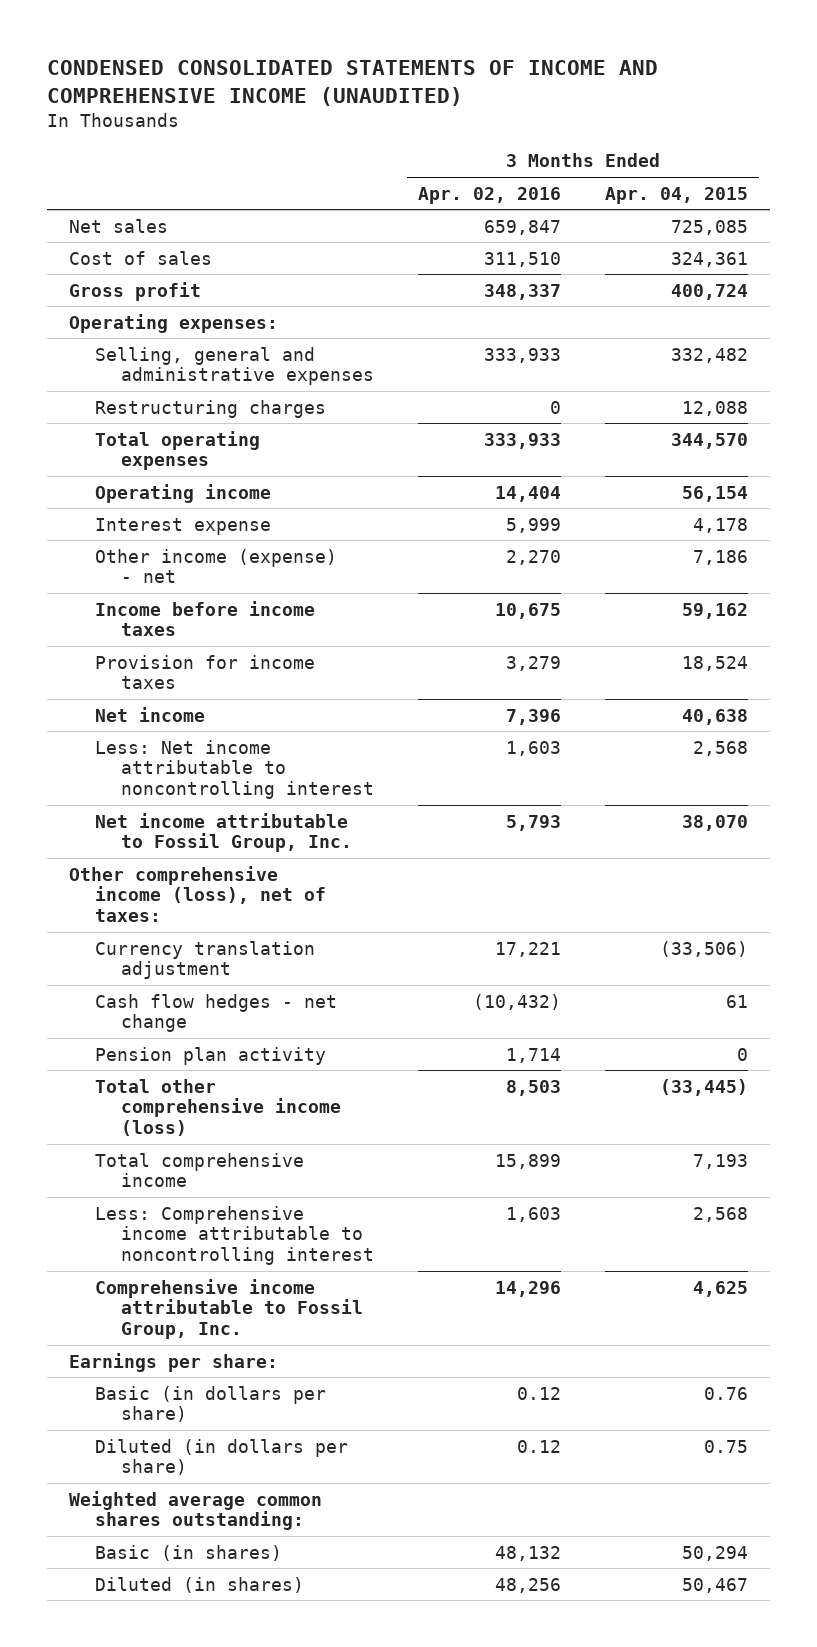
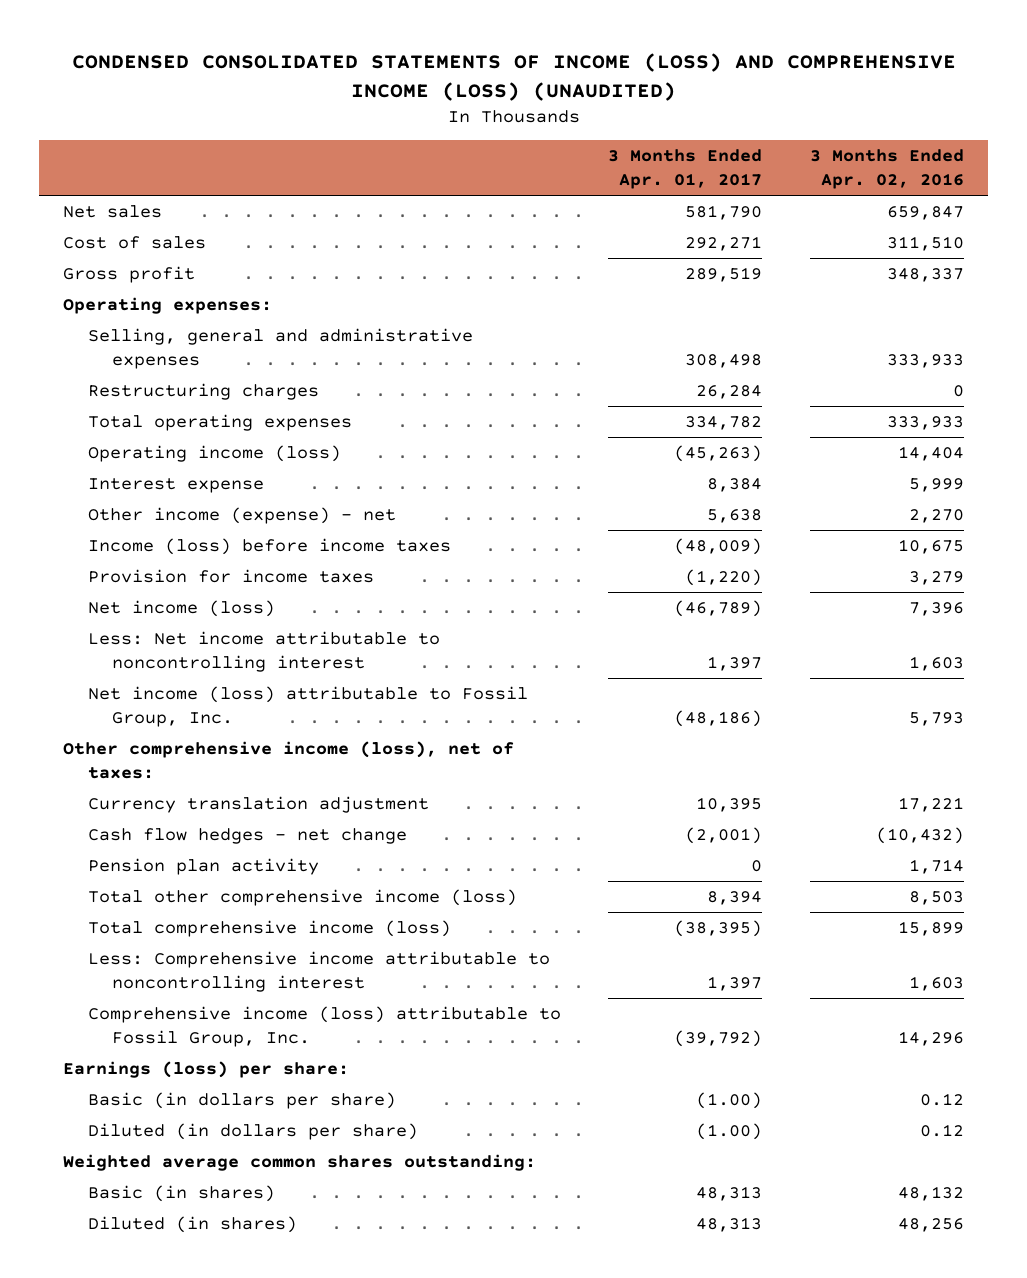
[47,59,659,106] CONDENSED CONSOLIDATED STATEMENTS OF INCOME AND COMPREHENSIVE INCOME (UNAUDITED) -> [71,52,956,101] CONDENSED CONSOLIDATED STATEMENTS OF INCOME (LOSS) AND COMPREHENSIVE INCOME (LOSS) (UNAUDITED)
[604,186,748,204] Apr. 04, 2015 -> none
none -> [608,149,763,190] 3 Months Ended Apr. 01, 2017
[94,483,271,503] Operating income -> [87,445,341,463] Operating income (loss)
[94,600,315,637] Income before income taxes -> [87,538,451,556] Income (loss) before income taxes
[94,706,205,722] Net income -> [87,600,275,618] Net income (loss)
[94,812,352,853] Net income attributable to Fossil Group, Inc. -> [87,686,528,728] Net income (loss) attributable to Fossil Group, Inc.
[94,1152,304,1188] Total comprehensive income -> [87,920,451,938] Total comprehensive income (loss)
[94,1278,363,1340] Comprehensive income attributable to Fossil Group, Inc. -> [87,1006,561,1048] Comprehensive income (loss) attributable to Fossil Group, Inc.
[69,1352,279,1372] Earnings per share: -> [63,1061,350,1079] Earnings (loss) per share:

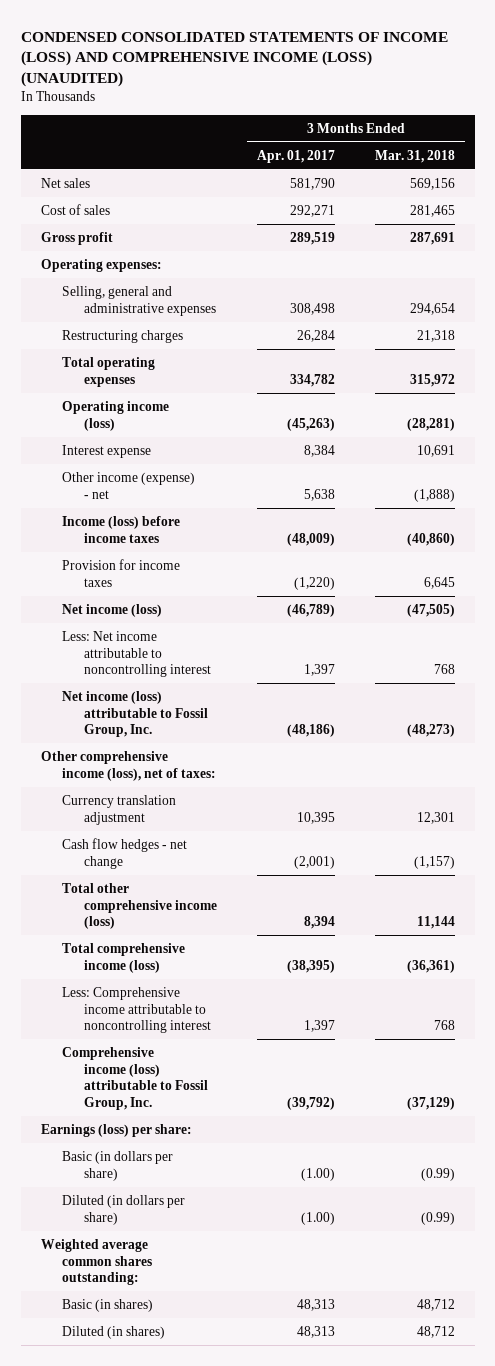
[810,149,965,190] 3 Months Ended Apr. 02, 2016 -> none
none -> [374,149,455,163] Mar. 31, 2018
[87,858,319,876] Pension plan activity -> none

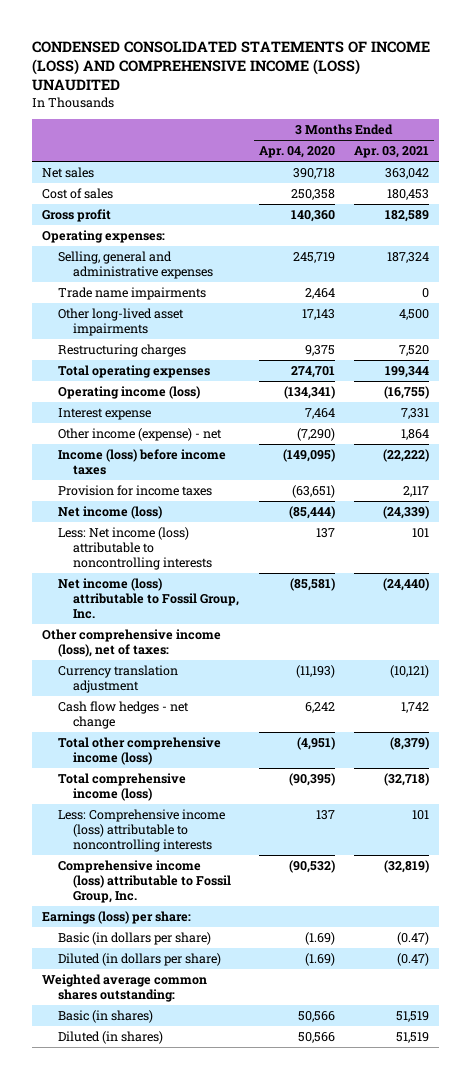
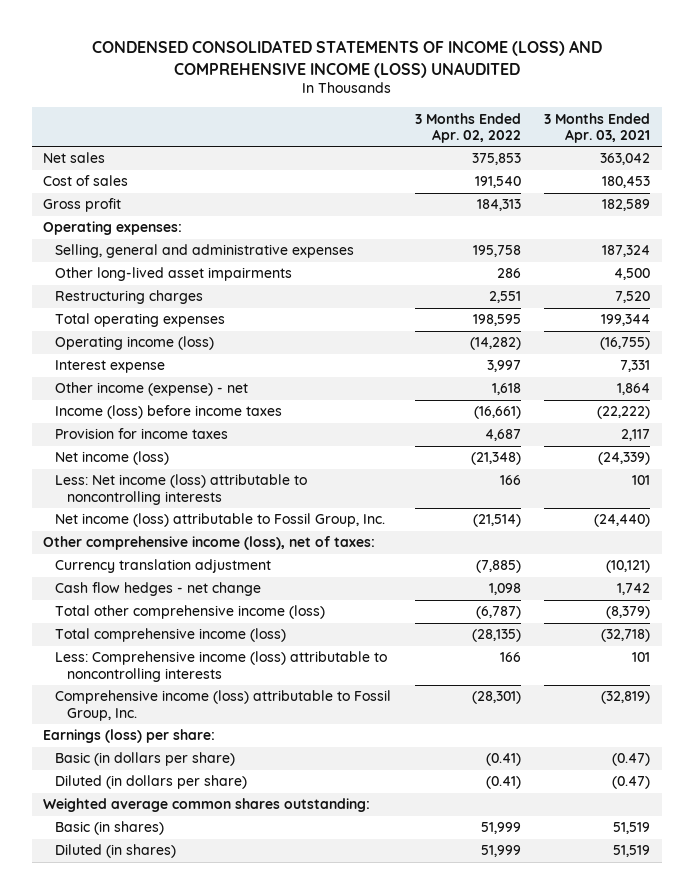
[258,146,335,159] Apr. 04, 2020 -> none
none -> [414,112,521,143] 3 Months Ended Apr. 02, 2022
[57,286,206,300] Trade name impairments -> none

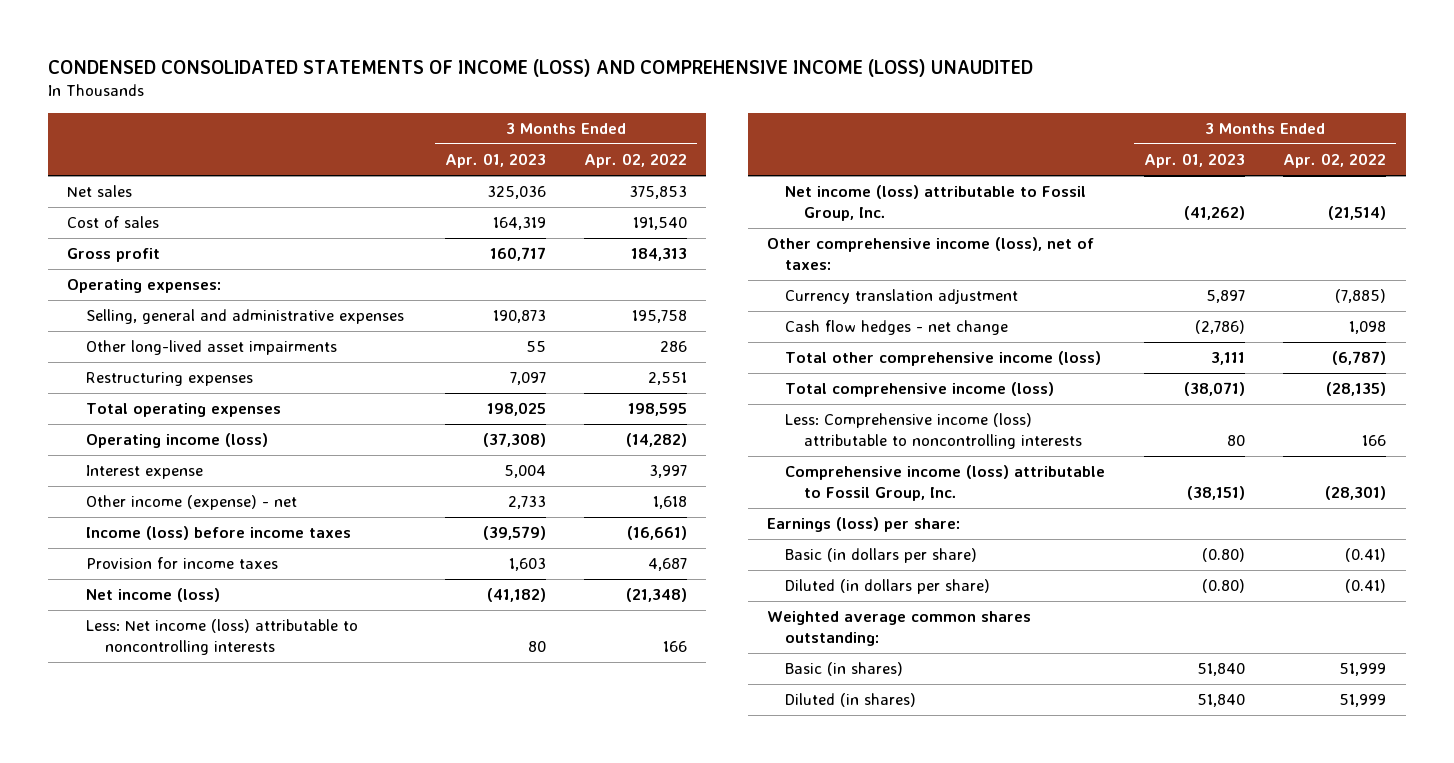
[543,112,650,143] 3 Months Ended Apr. 03, 2021 -> none
none -> [444,153,546,169] Apr. 01, 2023
[55,290,204,305] Restructuring charges -> [85,372,253,387] Restructuring expenses

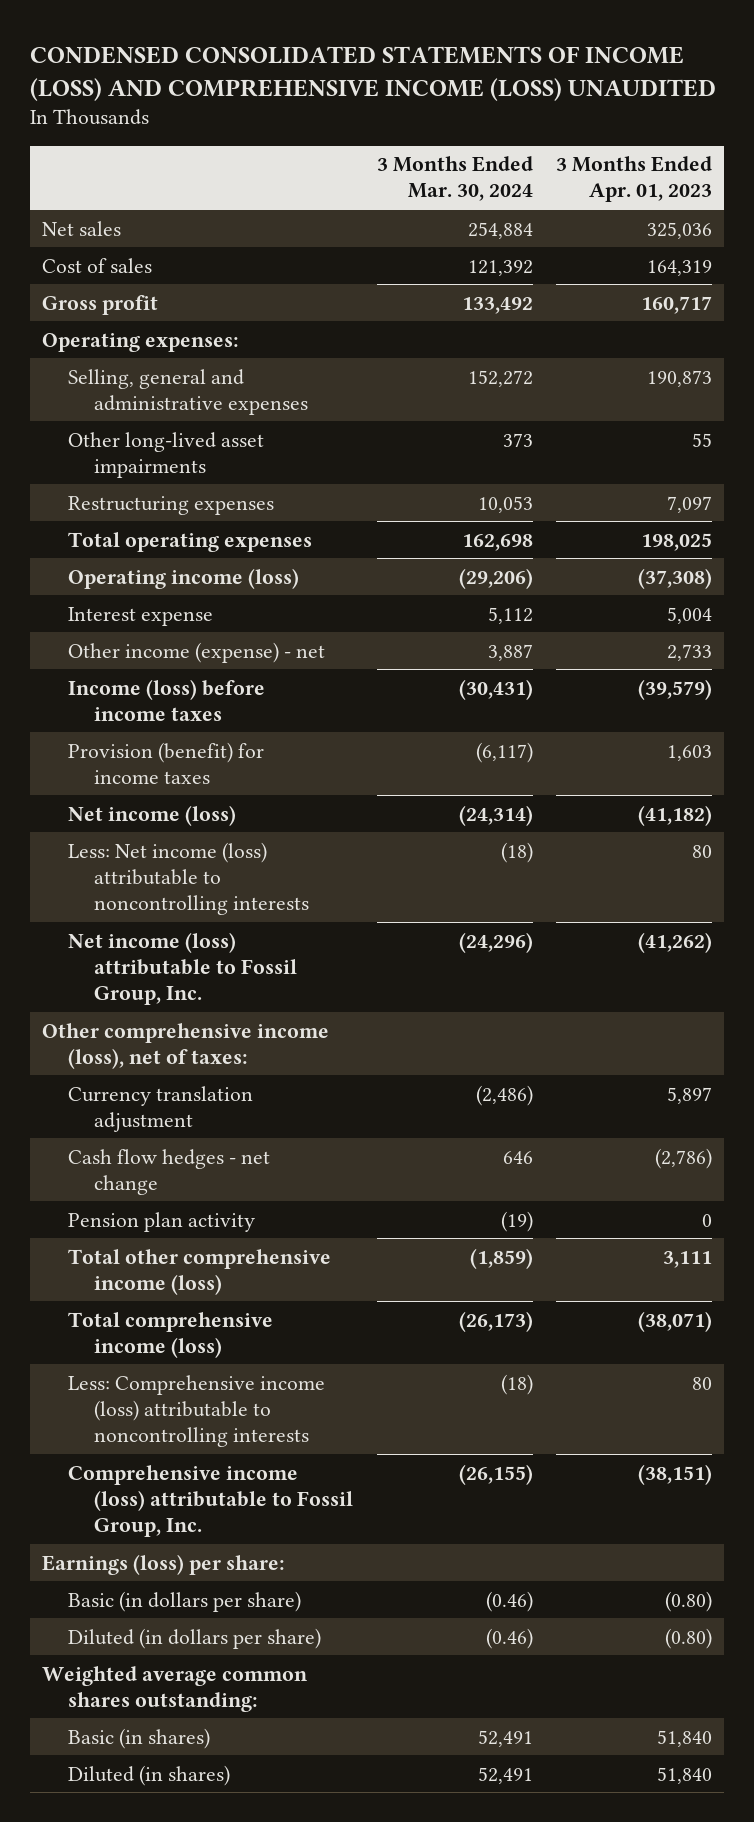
[584,153,688,169] Apr. 02, 2022 -> none
none -> [376,156,533,202] 3 Months Ended Mar. 30, 2024
[85,557,278,570] Provision for income taxes -> [67,741,264,784] Provision (benefit) for income taxes
none -> [67,1211,255,1232] Pension plan activity

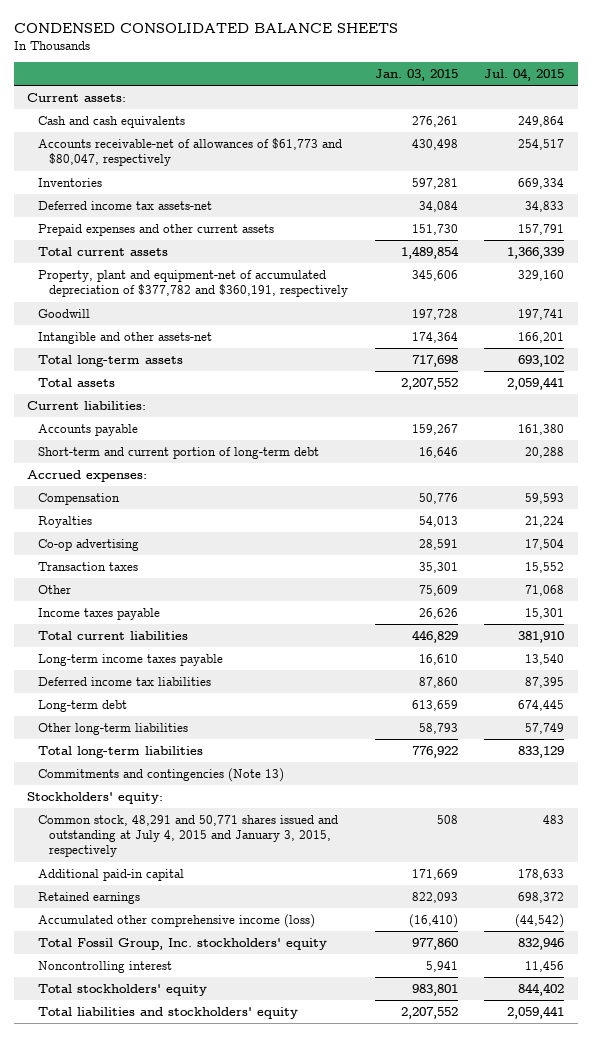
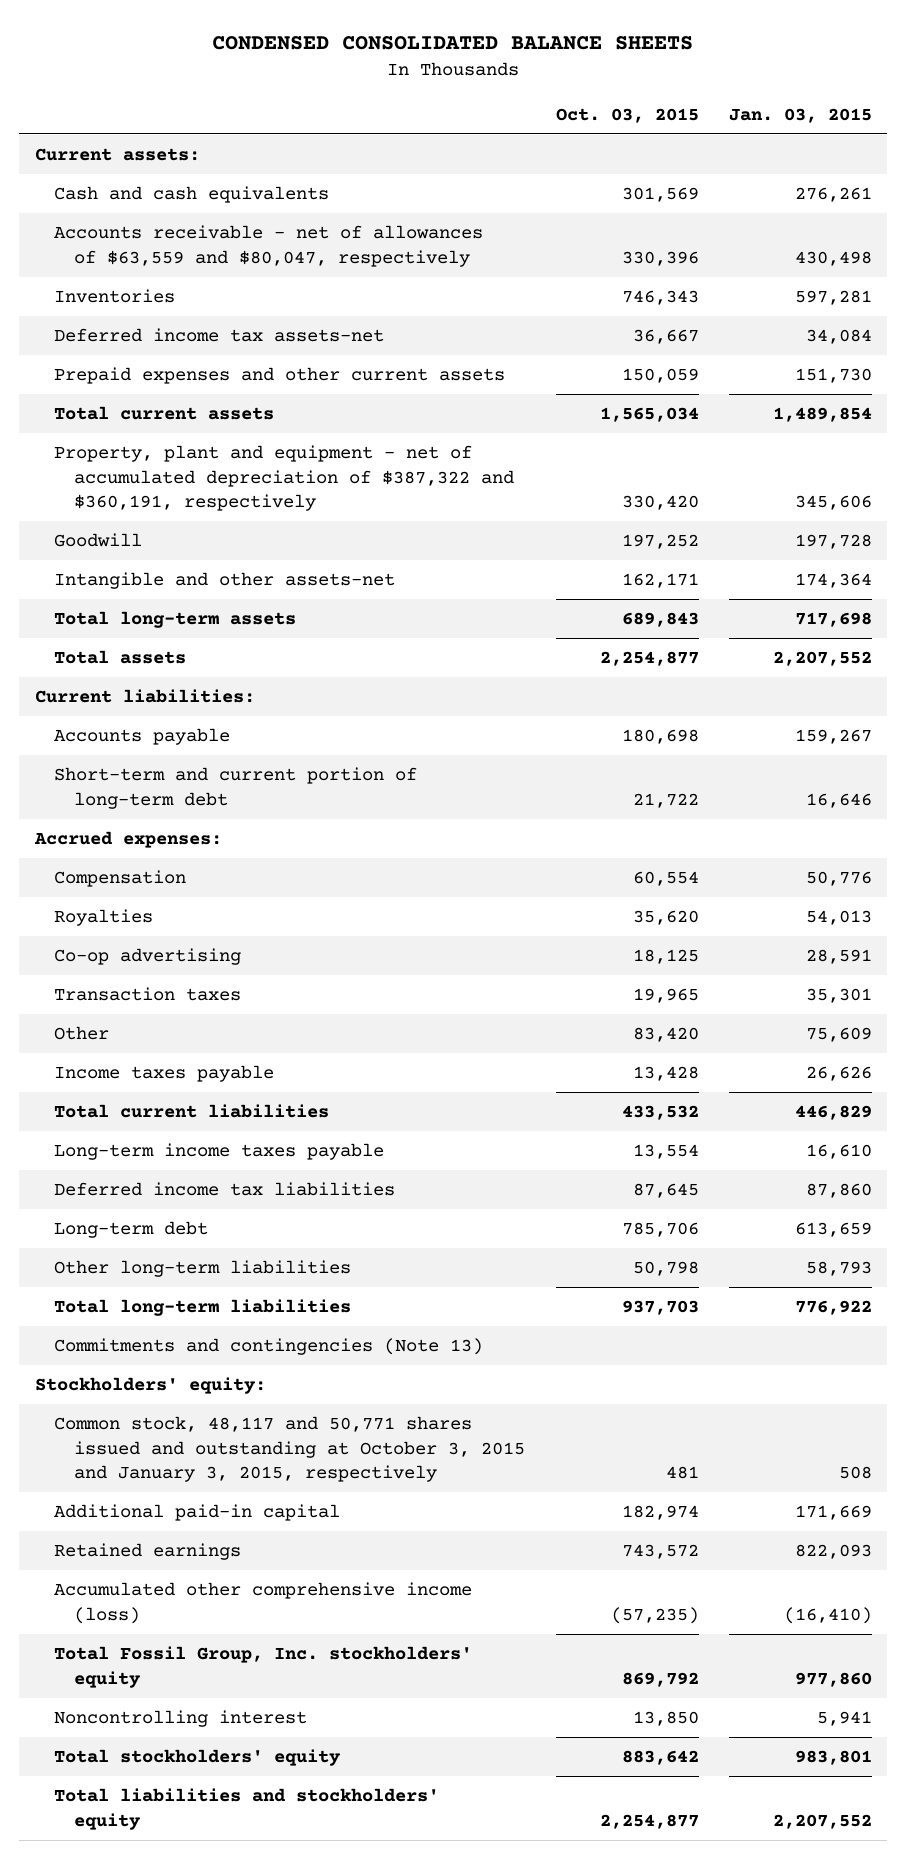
[484,67,565,81] Jul. 04, 2015 -> none
none -> [555,107,699,123] Oct. 03, 2015
[38,137,343,167] Accounts receivable-net of allowances of $61,773 and $80,047, respectively -> [54,225,484,267] Accounts receivable - net of allowances of $63,559 and $80,047, respectively
[38,269,349,298] Property, plant and equipment-net of accumulated depreciation of $377,782 and $360,191, respectively -> [54,445,515,512] Property, plant and equipment - net of accumulated depreciation of $387,322 and $360,191, respectively
[38,814,339,858] Common stock, 48,291 and 50,771 shares issued and outstanding at July 4, 2015 and January 3, 2015, respectively -> [54,1416,526,1483] Common stock, 48,117 and 50,771 shares issued and outstanding at October 3, 2015 and January 3, 2015, respectively

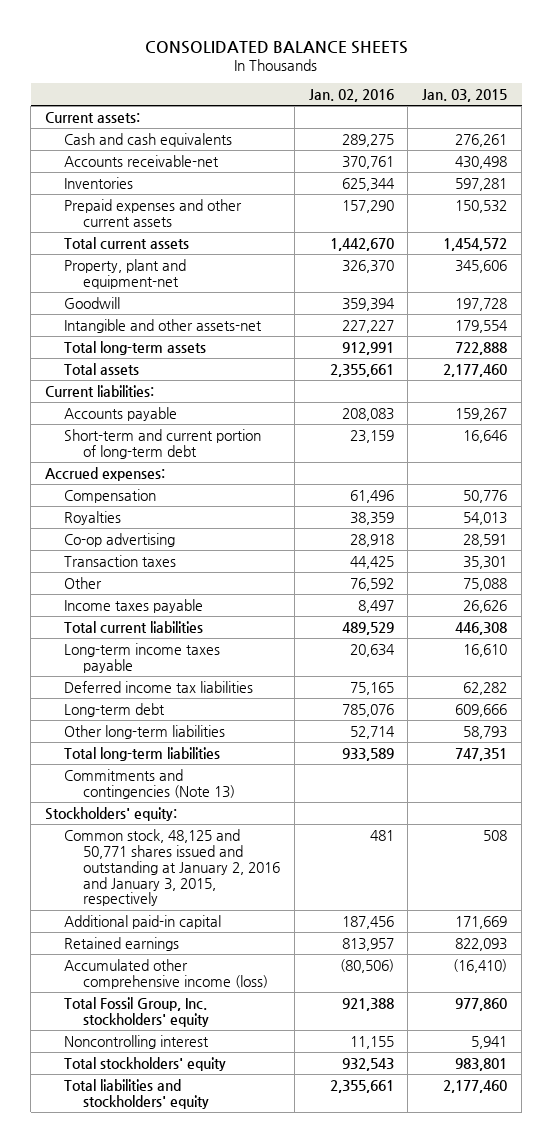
[212,36,694,51] CONDENSED CONSOLIDATED BALANCE SHEETS -> [145,40,409,54] CONSOLIDATED BALANCE SHEETS
[555,107,699,123] Oct. 03, 2015 -> none
none -> [308,89,394,103] Jan. 02, 2016
[54,225,484,267] Accounts receivable - net of allowances of $63,559 and $80,047, respectively -> [63,154,219,167] Accounts receivable-net
[54,328,385,343] Deferred income tax assets-net -> none
[794,368,872,384] 151,730 -> [455,199,508,213] 150,532
[772,407,872,423] 1,489,854 -> [443,237,508,251] 1,454,572
[54,445,515,512] Property, plant and equipment - net of accumulated depreciation of $387,322 and $360,191, respectively -> [63,258,186,289] Property, plant and equipment-net
[794,573,872,589] 174,364 -> [455,319,509,333] 179,554
[794,612,872,628] 717,698 -> [455,341,508,355] 722,888
[772,651,872,667] 2,207,552 -> [443,363,508,377] 2,177,460
[805,1027,872,1043] 75,609 -> [463,577,508,591] 75,088
[794,1105,872,1121] 446,829 -> [455,621,508,635] 446,308
[805,1183,872,1199] 87,860 -> [463,681,508,695] 62,282
[794,1222,872,1238] 613,659 -> [455,703,508,717] 609,666
[794,1300,872,1316] 776,922 -> [455,747,508,761] 747,351
[54,1416,526,1483] Common stock, 48,117 and 50,771 shares issued and outstanding at October 3, 2015 and January 3, 2015, respectively -> [63,828,280,907] Common stock, 48,125 and 50,771 shares issued and outstanding at January 2, 2016 and January 3, 2015, respectively
[772,1813,872,1829] 2,207,552 -> [443,1079,508,1093] 2,177,460

